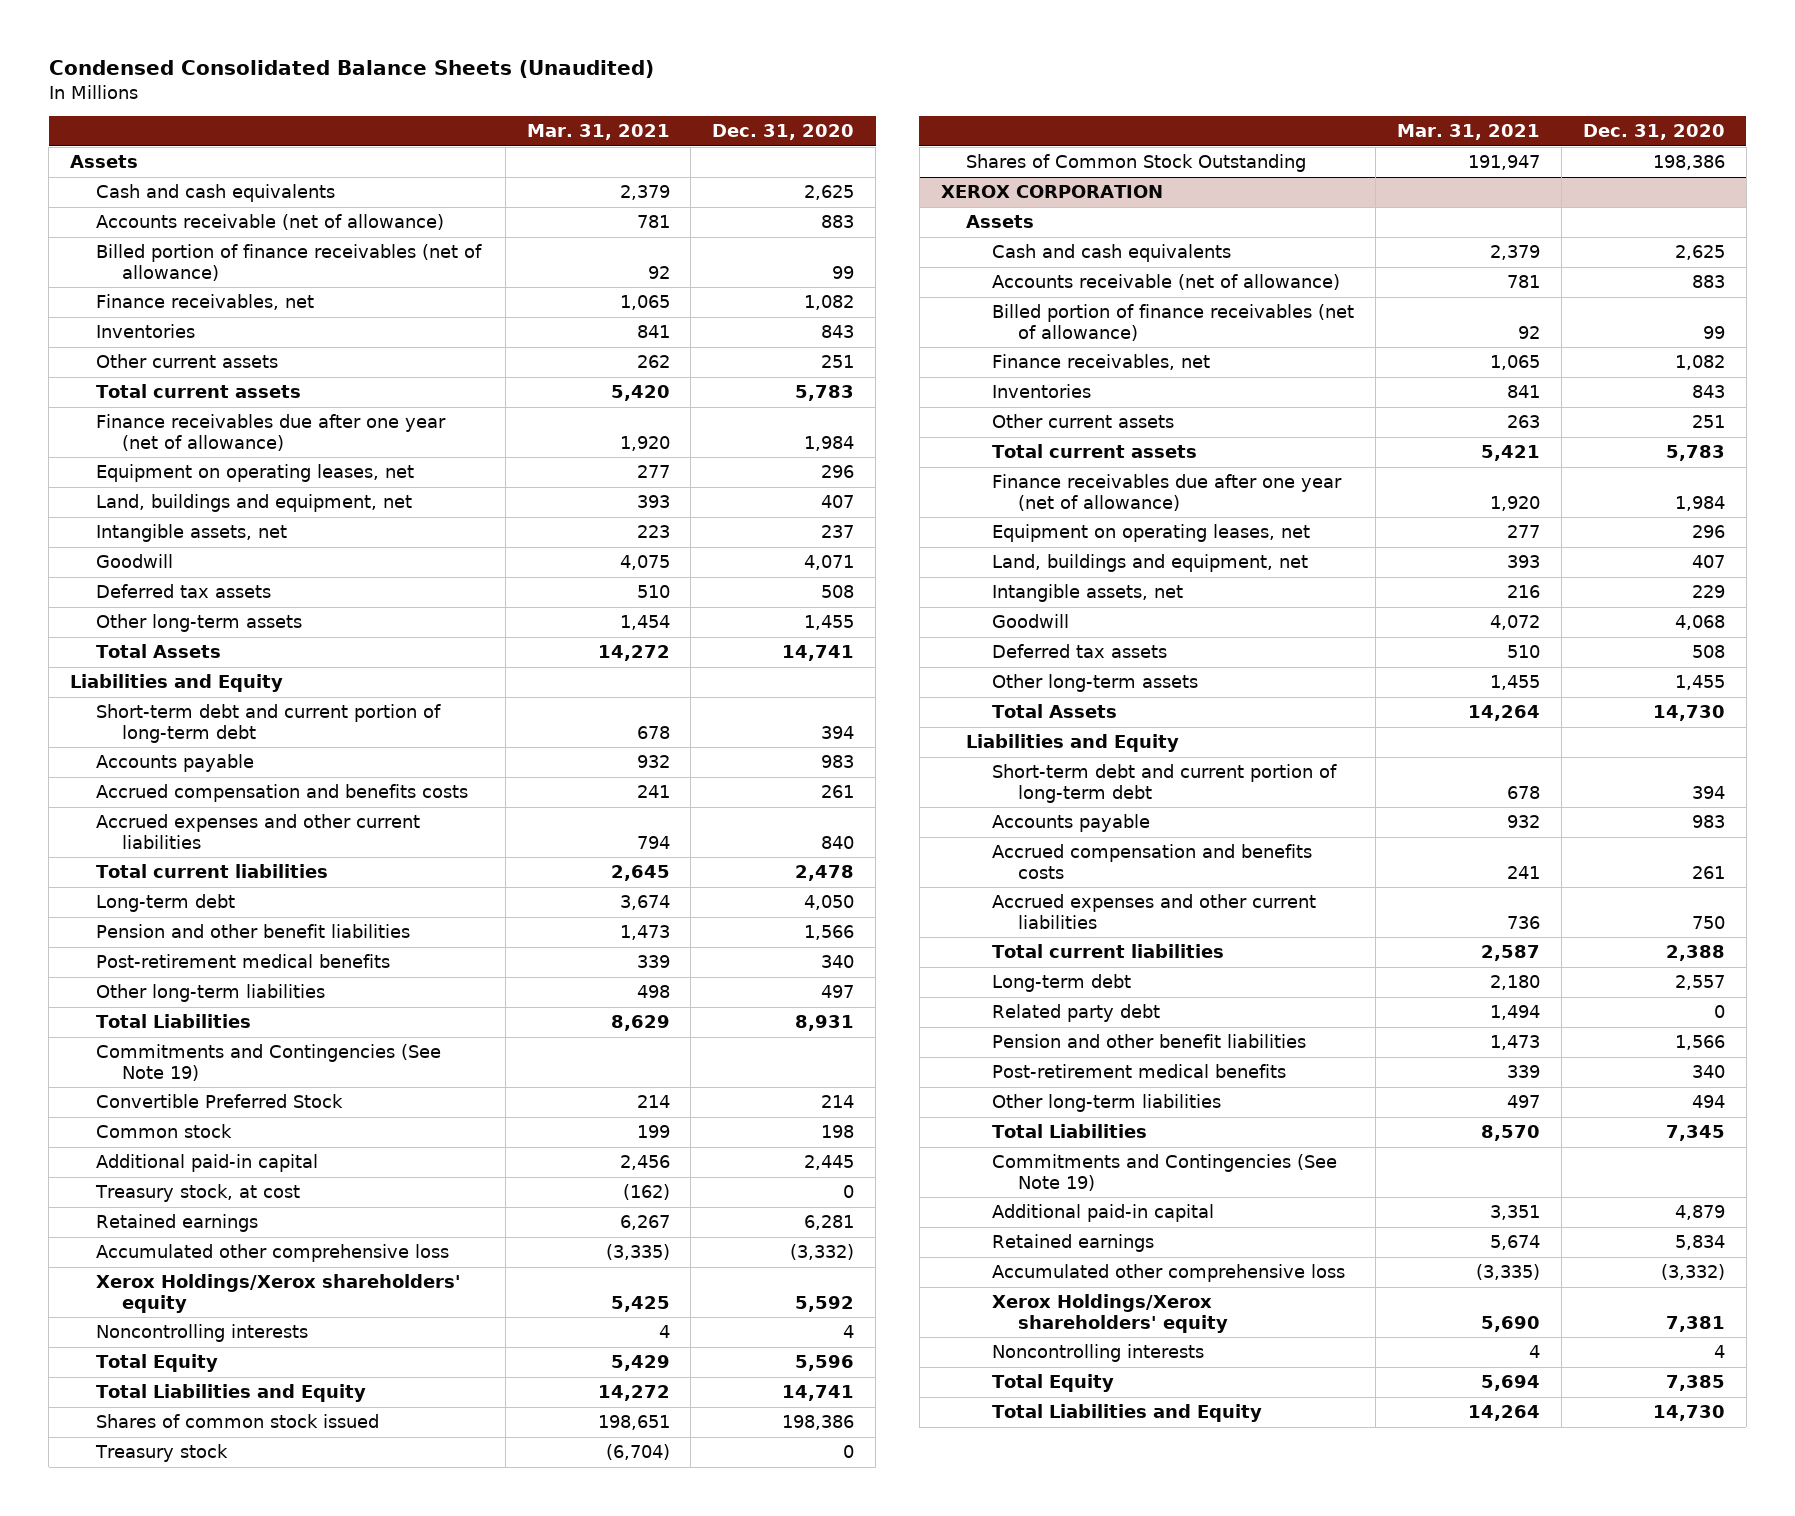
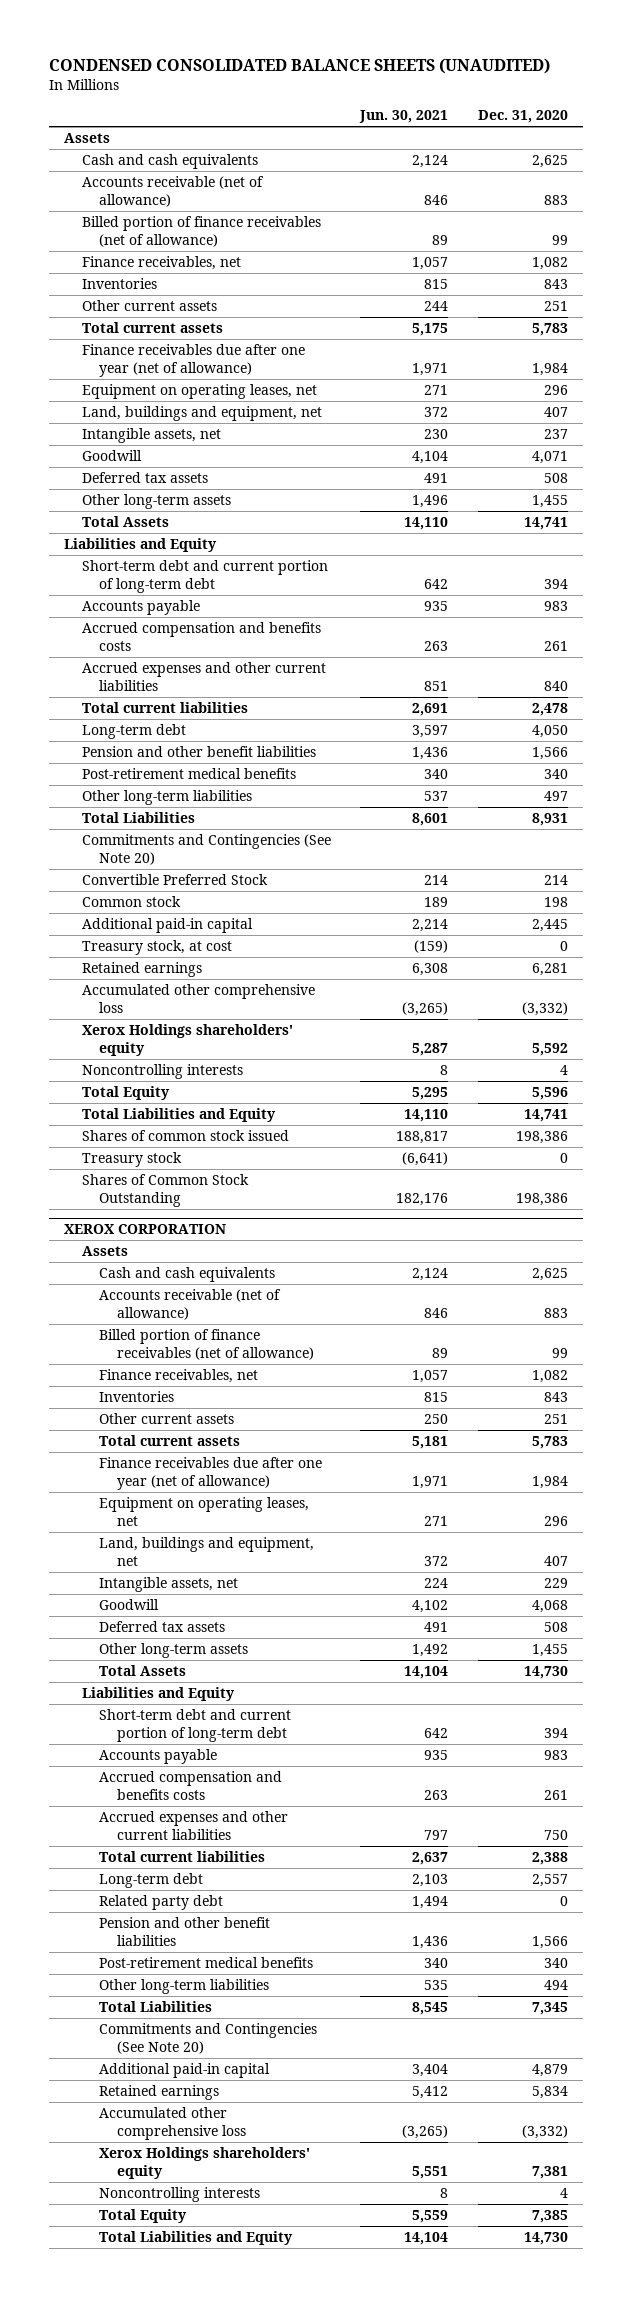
[48,60,654,79] Condensed Consolidated Balance Sheets (Unaudited) -> [48,57,550,74] CONDENSED CONSOLIDATED BALANCE SHEETS (UNAUDITED)
[526,124,670,141] Mar. 31, 2021 -> none
none -> [359,110,449,124] Jun. 30, 2021
[95,1044,441,1081] Commitments and Contingencies (See Note 19) -> [81,834,331,866] Commitments and Contingencies (See Note 20)
[95,1274,461,1313] Xerox Holdings/Xerox shareholders' equity -> [81,1024,293,1057] Xerox Holdings shareholders' equity
[992,1154,1338,1191] Commitments and Contingencies (See Note 19) -> [99,2023,318,2055] Commitments and Contingencies (See Note 20)
[992,1294,1229,1333] Xerox Holdings/Xerox shareholders' equity -> [99,2147,311,2180] Xerox Holdings shareholders' equity

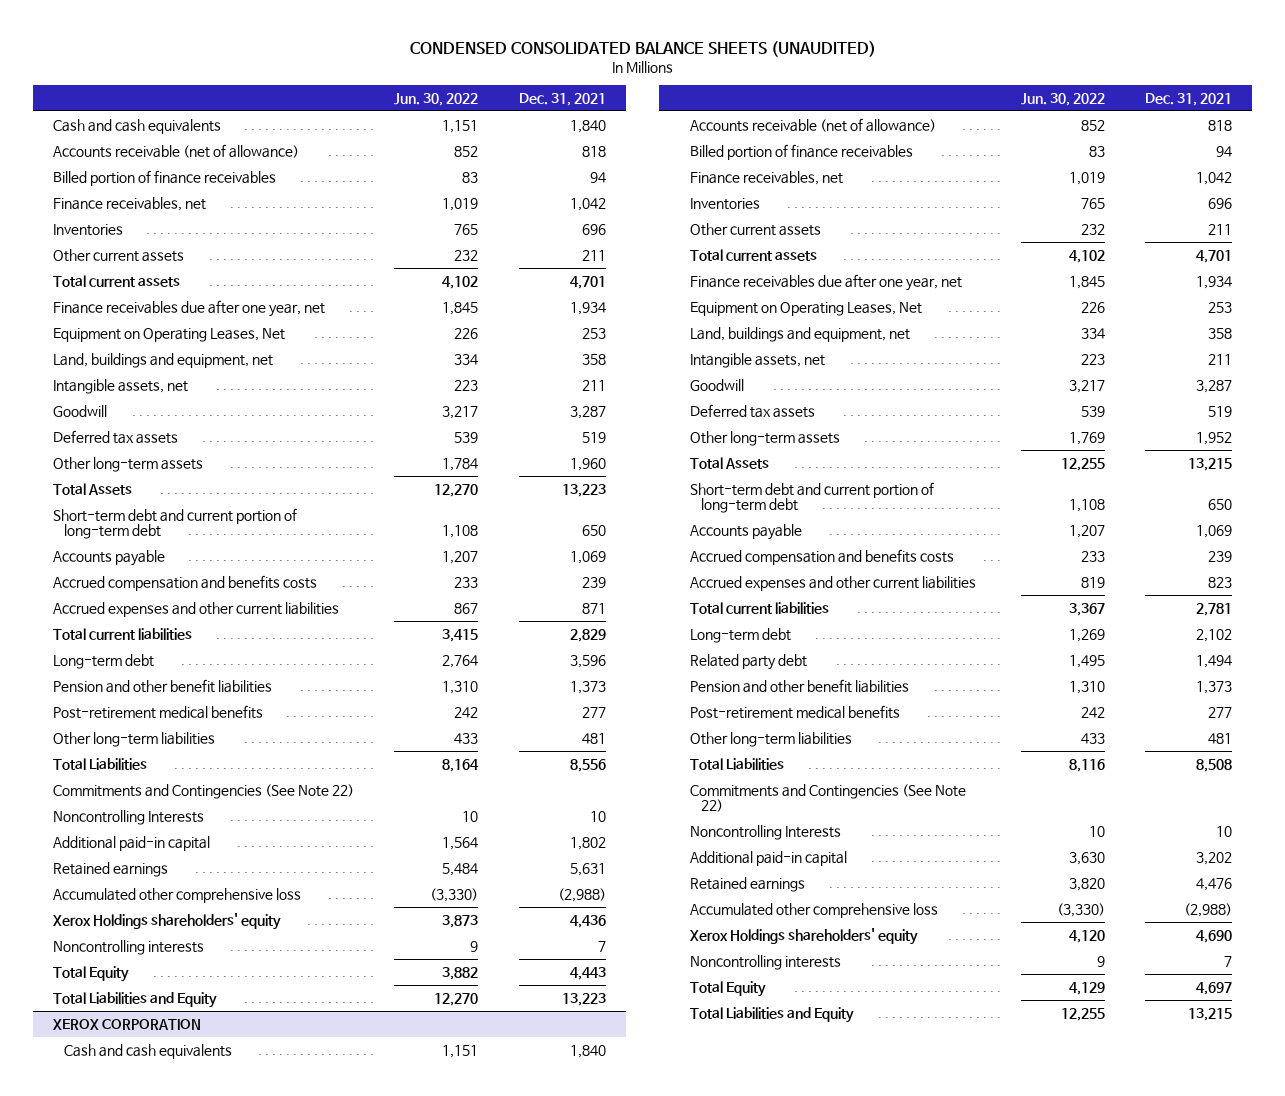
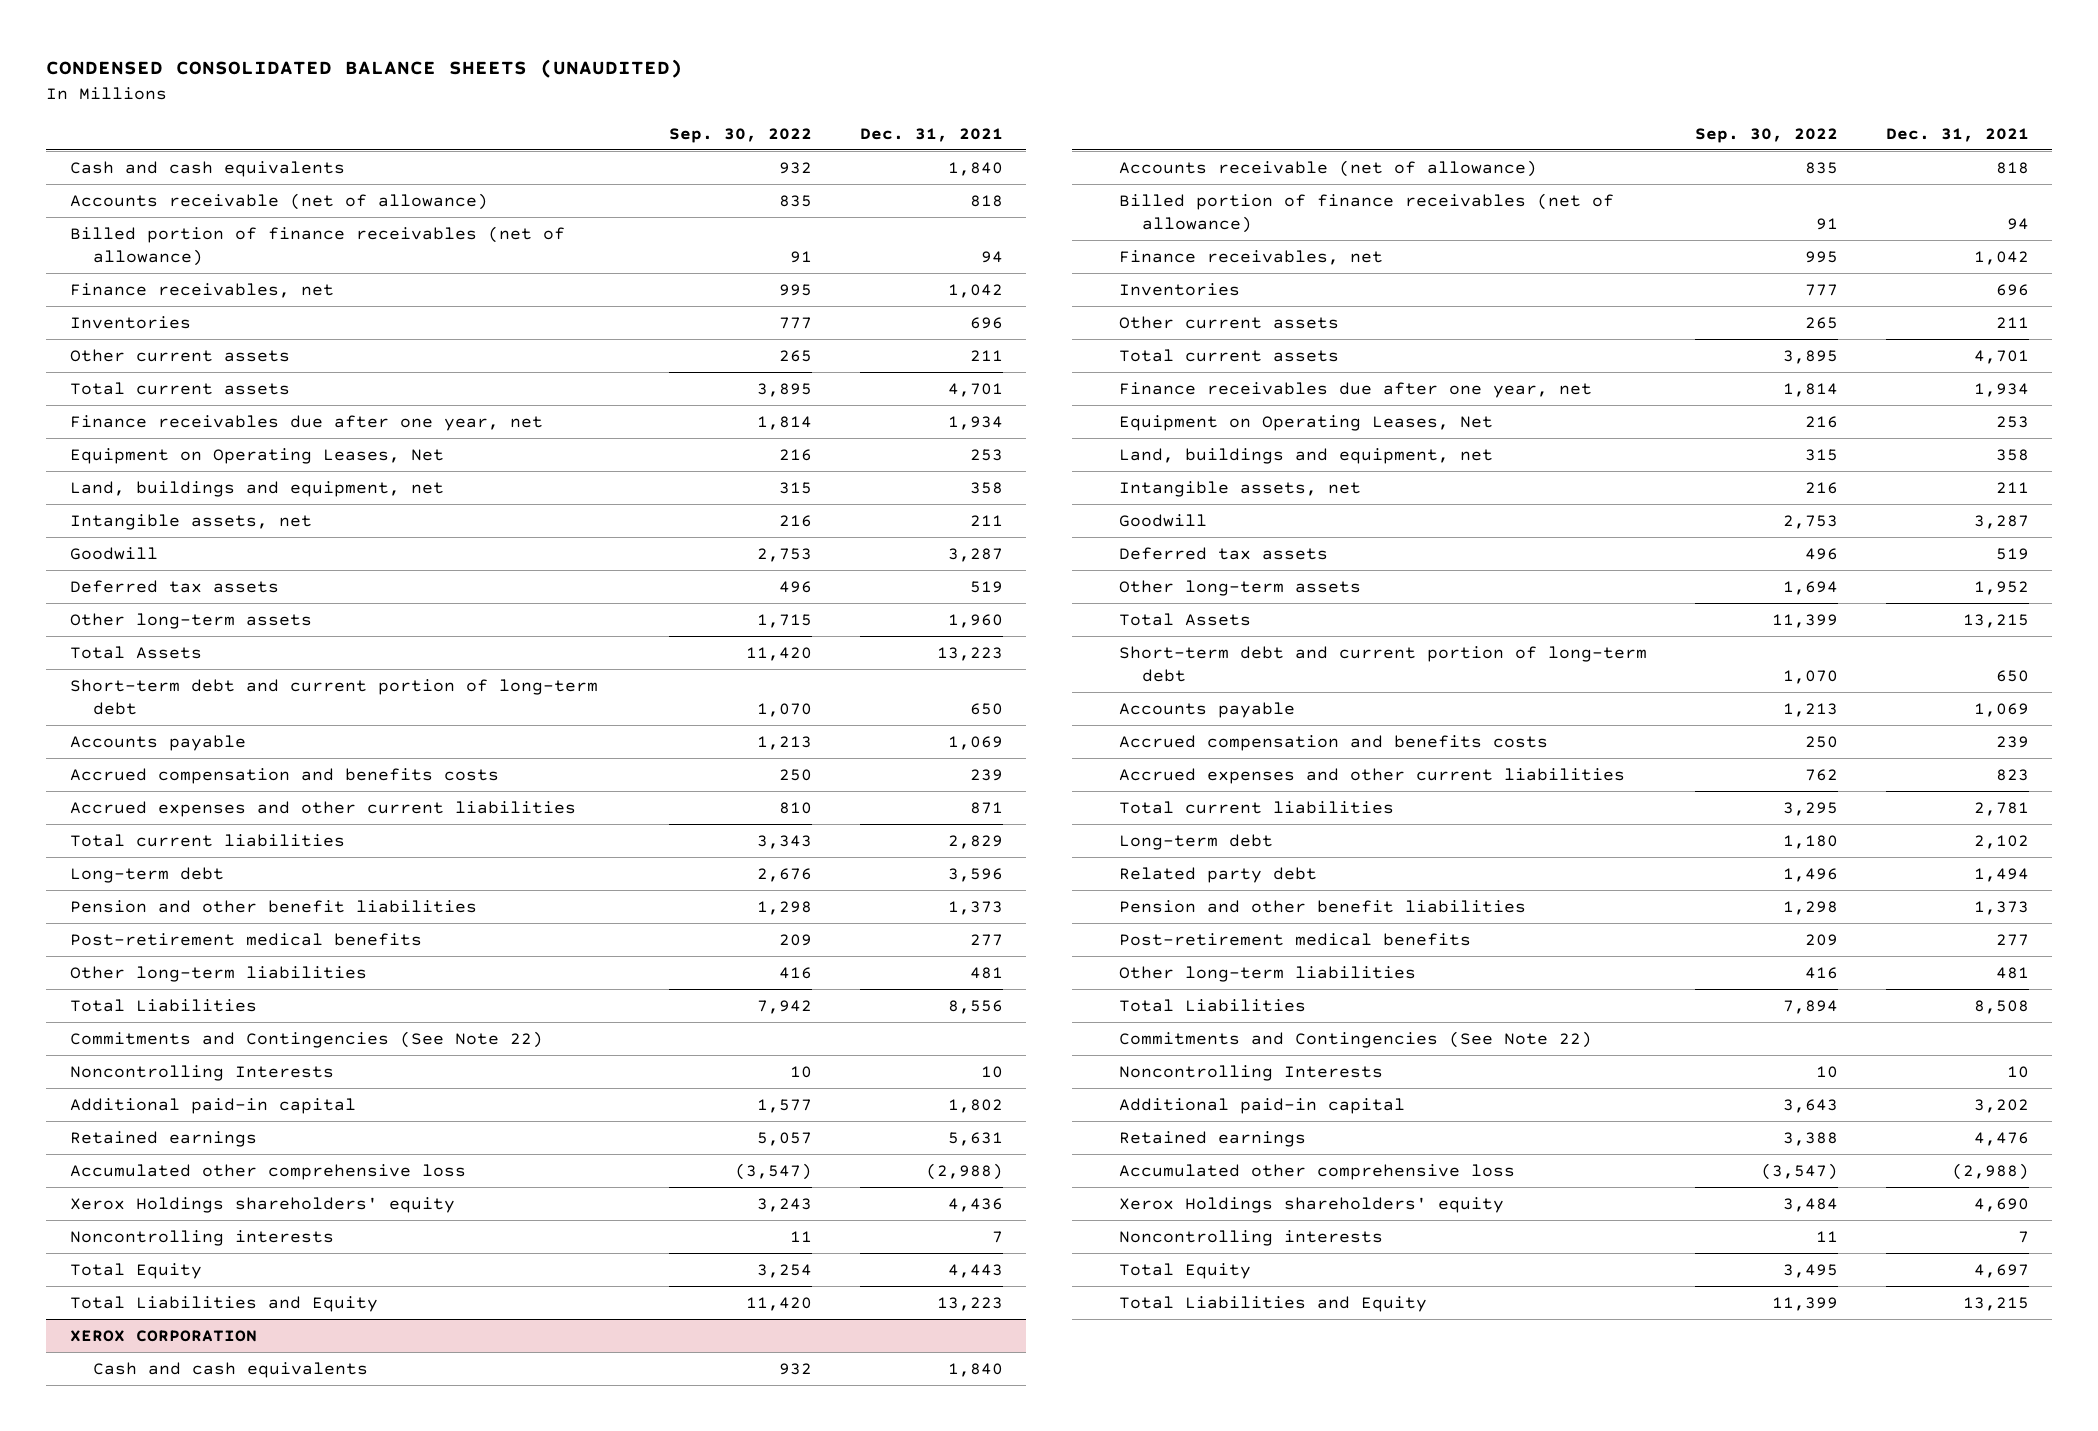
[394,92,479,106] Jun. 30, 2022 -> none
none -> [668,127,812,143] Sep. 30, 2022
[52,169,276,186] Billed portion of finance receivables -> [69,225,565,266] Billed portion of finance receivables (net of allowance)
[690,143,914,160] Billed portion of finance receivables -> [1118,192,1614,233] Billed portion of finance receivables (net of allowance)

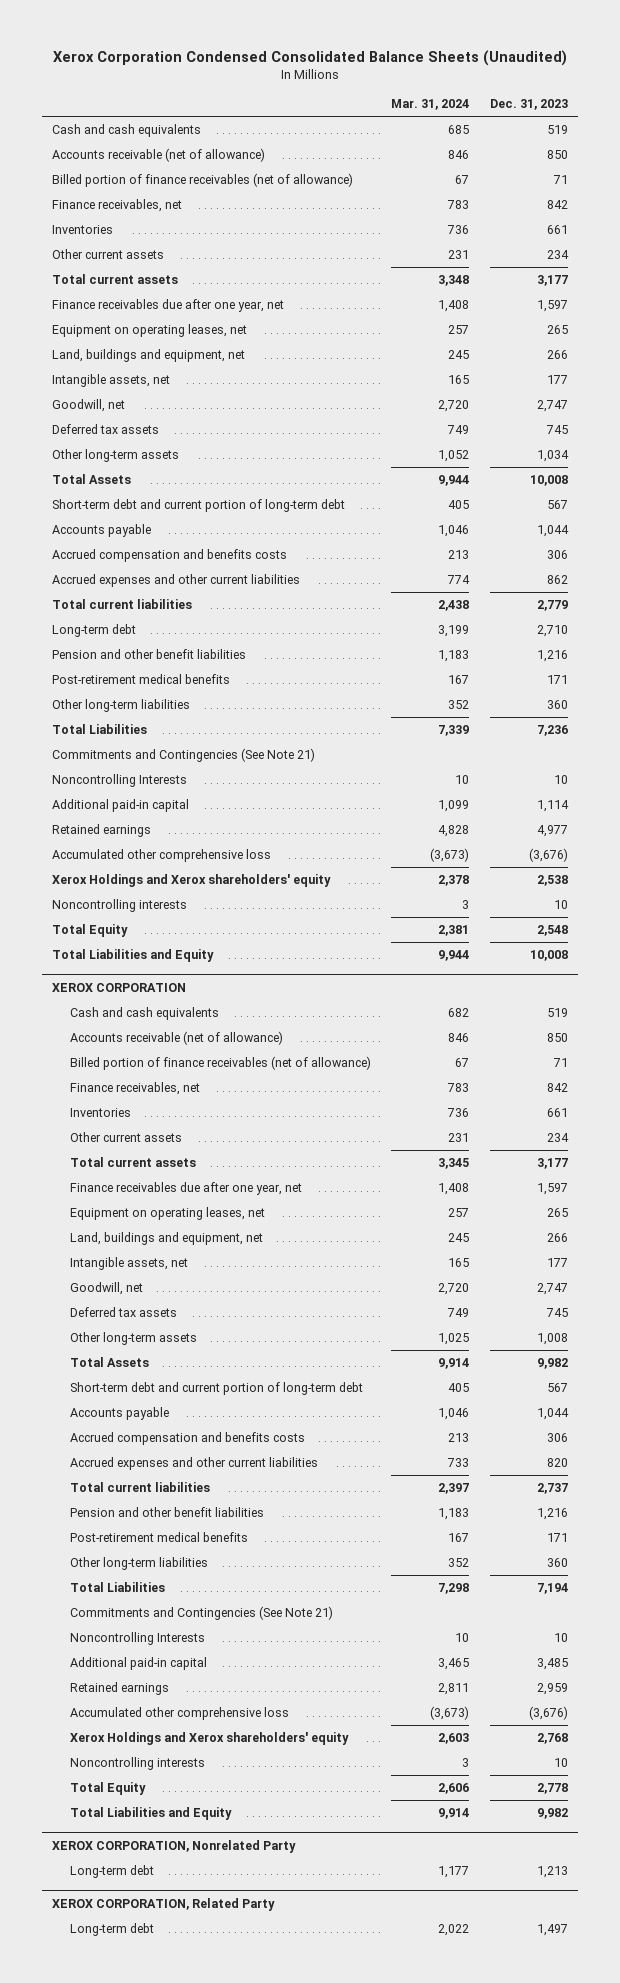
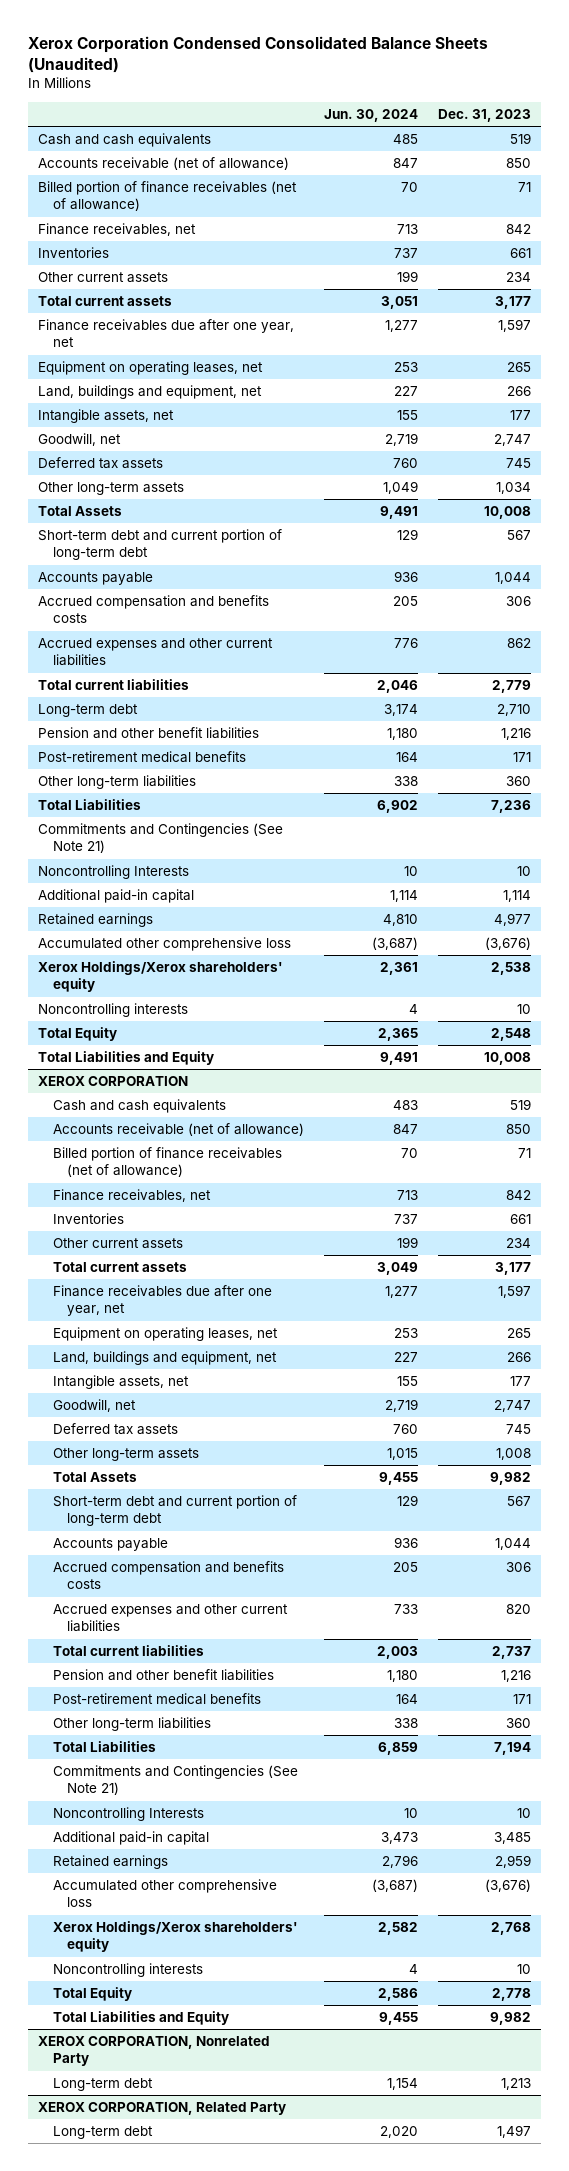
[391,99,470,111] Mar. 31, 2024 -> none
none -> [323,108,418,122] Jun. 30, 2024
[52,874,332,888] Xerox Holdings and Xerox shareholders' equity -> [37,961,283,993] Xerox Holdings/Xerox shareholders' equity
[70,1732,350,1746] Xerox Holdings and Xerox shareholders' equity -> [52,1921,298,1953] Xerox Holdings/Xerox shareholders' equity

